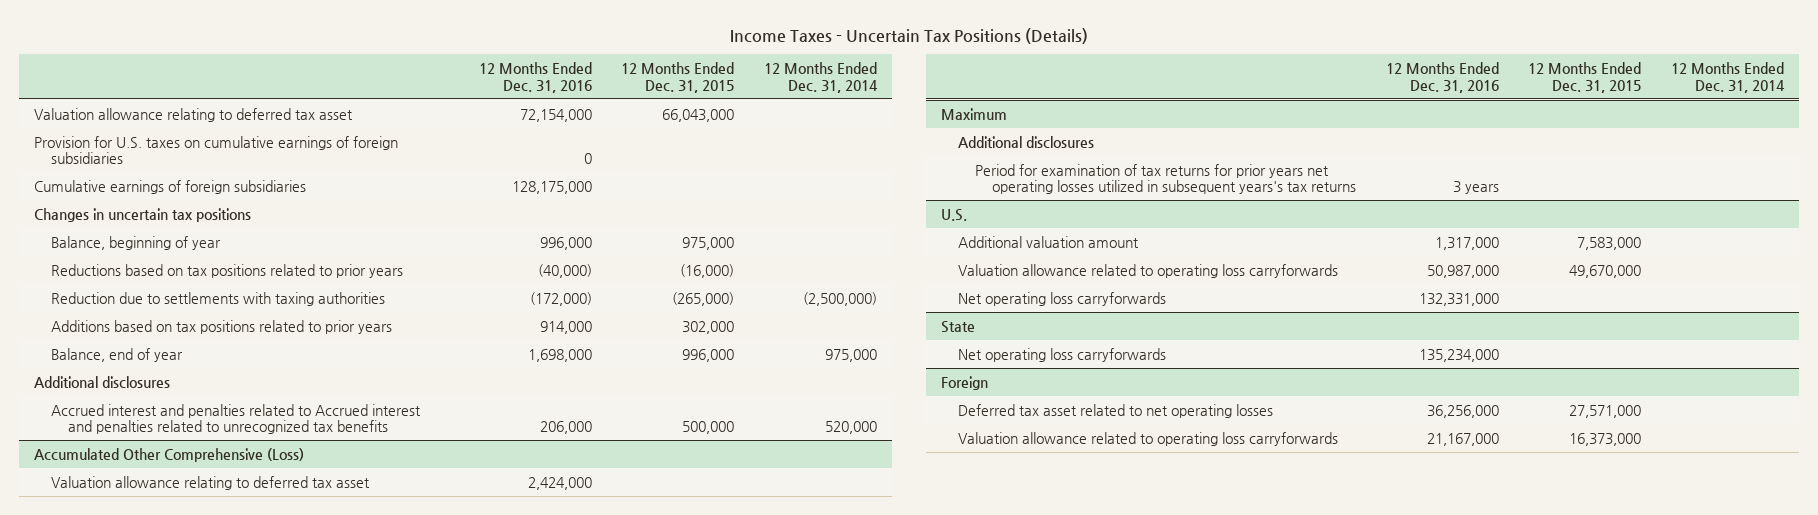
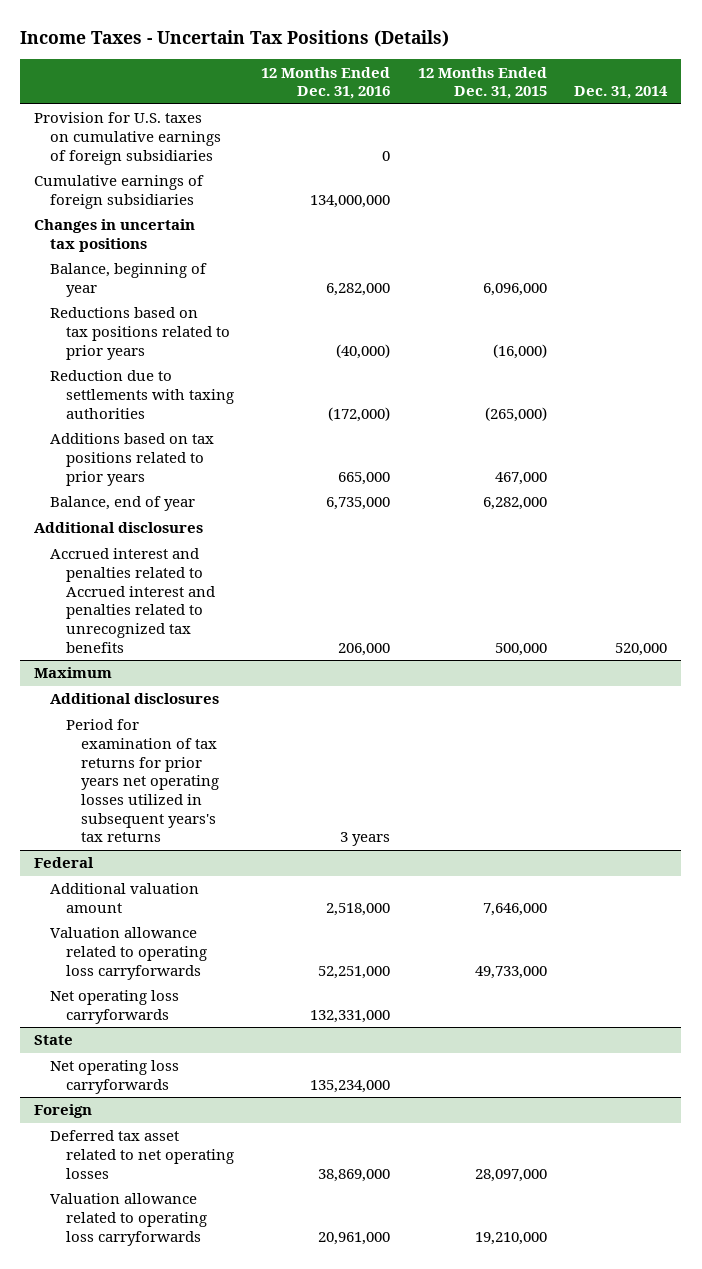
[764,62,879,93] 12 Months Ended Dec. 31, 2014 -> none
none -> [574,86,669,100] Dec. 31, 2014
[34,107,354,122] Valuation allowance relating to deferred tax asset -> none
[511,180,592,194] 128,175,000 -> [310,195,391,209] 134,000,000
[539,236,592,250] 996,000 -> [326,283,391,297] 6,282,000
[682,236,735,250] 975,000 -> [482,283,547,297] 6,096,000
[539,320,592,334] 914,000 -> [338,471,391,485] 665,000
[682,320,735,334] 302,000 -> [494,471,547,485] 467,000
[527,348,592,362] 1,698,000 -> [326,497,391,511] 6,735,000
[682,348,735,362] 996,000 -> [482,497,547,511] 6,282,000
[34,447,305,462] Accumulated Other Comprehensive (Loss) -> none
[51,475,371,490] Valuation allowance relating to deferred tax asset -> none
[940,208,967,221] U.S. -> [34,857,95,869] Federal
[1434,236,1499,250] 1,317,000 -> [326,903,391,917] 2,518,000
[1577,236,1642,250] 7,583,000 -> [482,903,547,917] 7,646,000
[1426,264,1499,278] 50,987,000 -> [318,965,391,979] 52,251,000
[1569,264,1642,278] 49,670,000 -> [474,965,547,979] 49,733,000
[1426,404,1499,418] 36,256,000 -> [318,1168,391,1182] 38,869,000
[1569,404,1642,418] 27,571,000 -> [474,1168,547,1182] 28,097,000
[1426,432,1499,446] 21,167,000 -> [318,1231,391,1245] 20,961,000
[1569,432,1642,446] 16,373,000 -> [474,1231,547,1245] 19,210,000

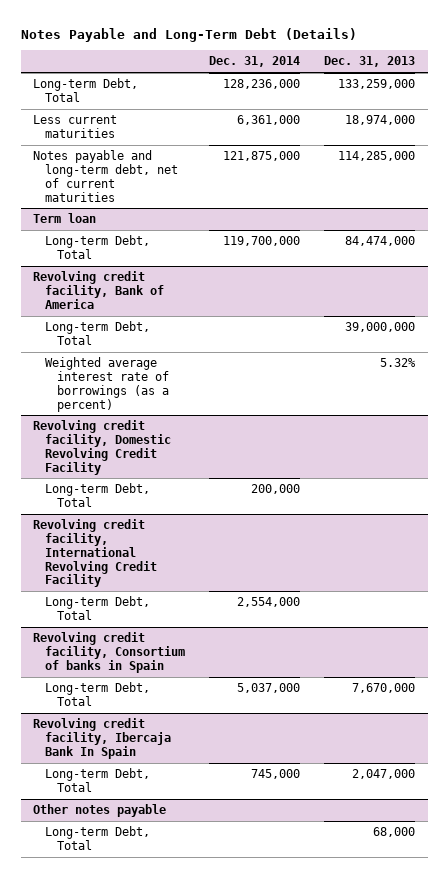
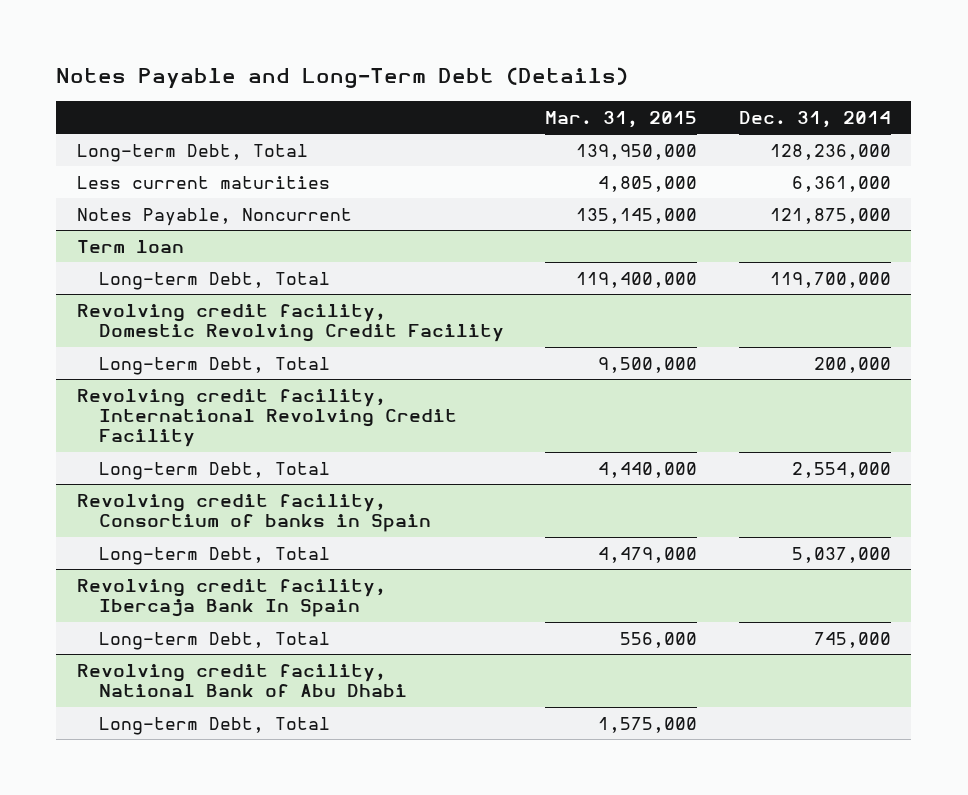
[324,56,416,68] Dec. 31, 2013 -> none
none -> [545,110,698,128] Mar. 31, 2015
[32,150,178,202] Notes payable and long-term debt, net of current maturities -> [76,207,352,226] Notes Payable, Noncurrent
[32,271,164,309] Revolving credit facility, Bank of America -> none
[44,321,150,345] Long-term Debt, Total -> none
[44,357,169,412] Weighted average interest rate of borrowings (as a percent) -> none
[32,804,166,818] Other notes payable -> none
none -> [76,663,408,698] Revolving credit facility, National Bank of Abu Dhabi

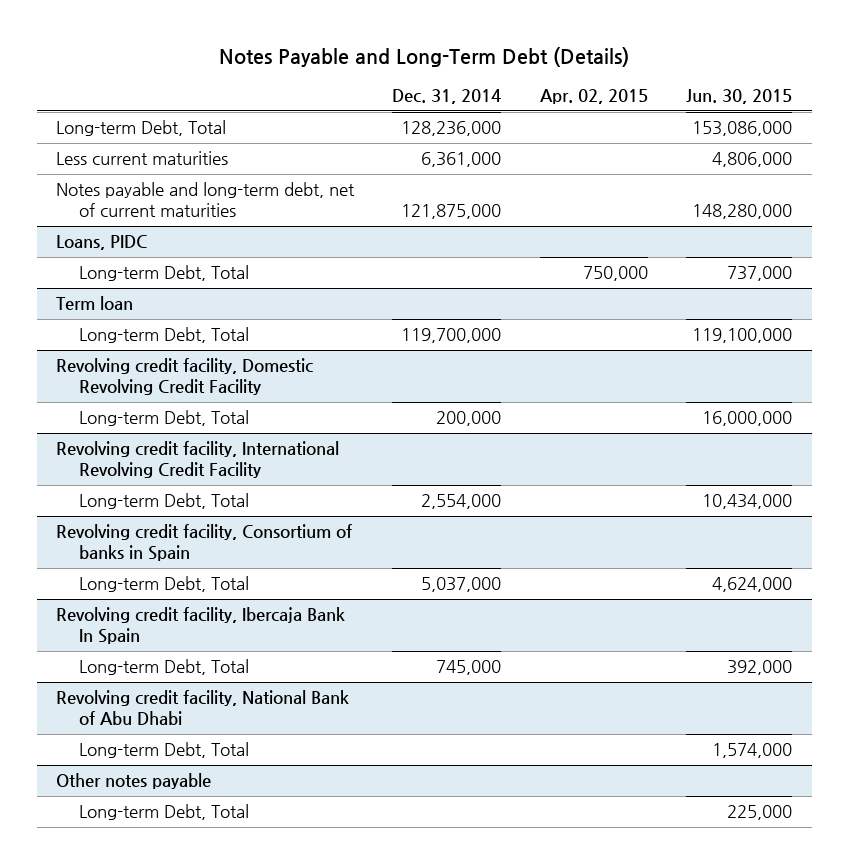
[545,110,698,128] Mar. 31, 2015 -> none
none -> [539,89,648,105] Apr. 02, 2015
none -> [686,89,793,105] Jun. 30, 2015
[76,207,352,226] Notes Payable, Noncurrent -> [56,182,356,218] Notes payable and long-term debt, net of current maturities
none -> [56,235,148,251] Loans, PIDC
none -> [78,265,249,282] Long-term Debt, Total
none -> [56,773,212,790] Other notes payable
none -> [78,804,249,821] Long-term Debt, Total

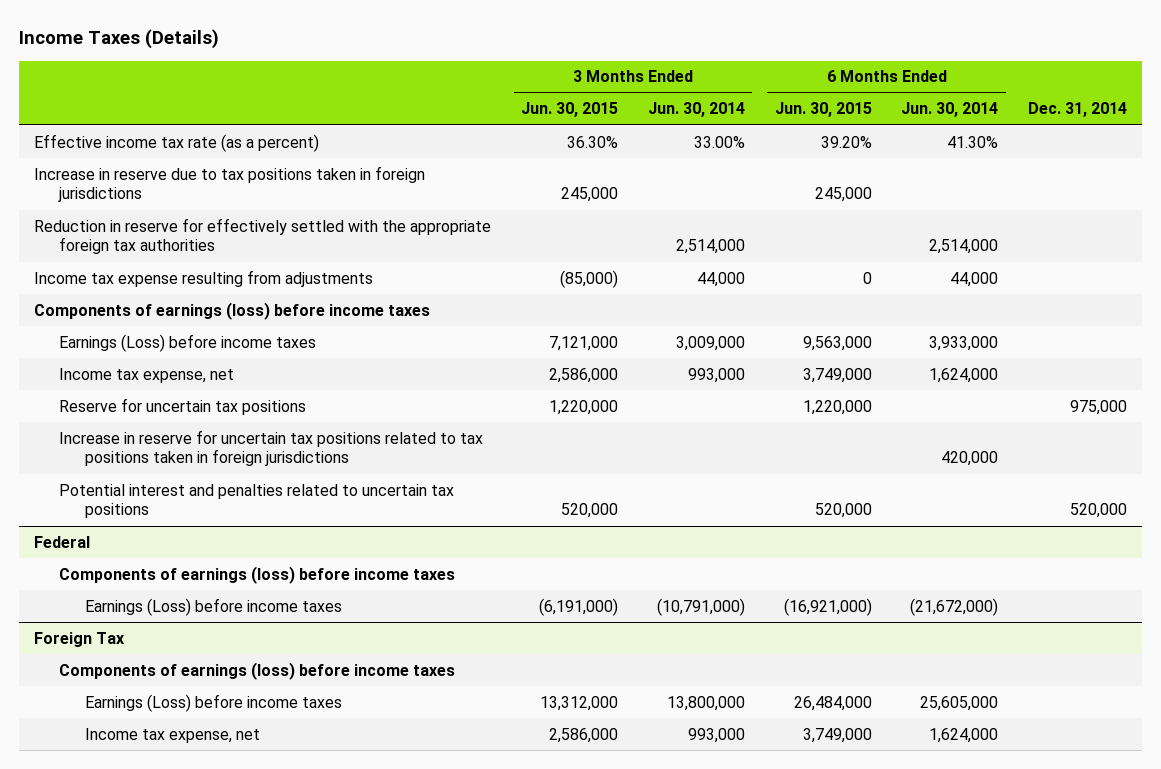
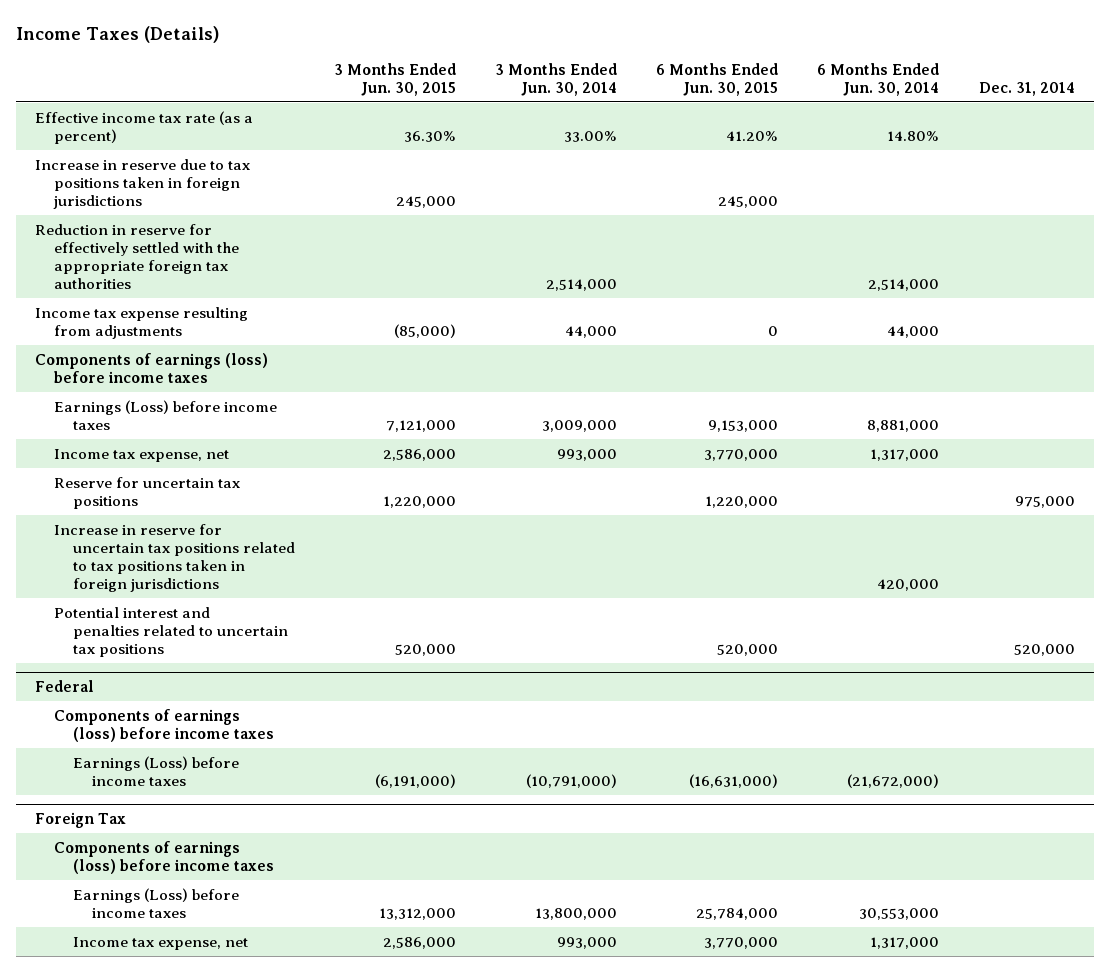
[820,135,872,148] 39.20% -> [726,130,779,141] 41.20%
[947,135,999,148] 41.30% -> [887,130,940,141] 14.80%
[802,335,872,351] 9,563,000 -> [708,419,779,432] 9,153,000
[929,335,999,351] 3,933,000 -> [867,419,940,432] 8,881,000
[802,367,872,383] 3,749,000 -> [704,448,779,461] 3,770,000
[929,367,999,383] 1,624,000 -> [870,448,940,461] 1,317,000
[783,597,872,616] (16,921,000) -> [689,773,779,788] (16,631,000)
[793,695,872,711] 26,484,000 -> [696,907,779,920] 25,784,000
[920,695,999,711] 25,605,000 -> [859,907,940,920] 30,553,000
[802,727,872,743] 3,749,000 -> [704,936,779,949] 3,770,000
[929,727,999,743] 1,624,000 -> [870,936,940,949] 1,317,000

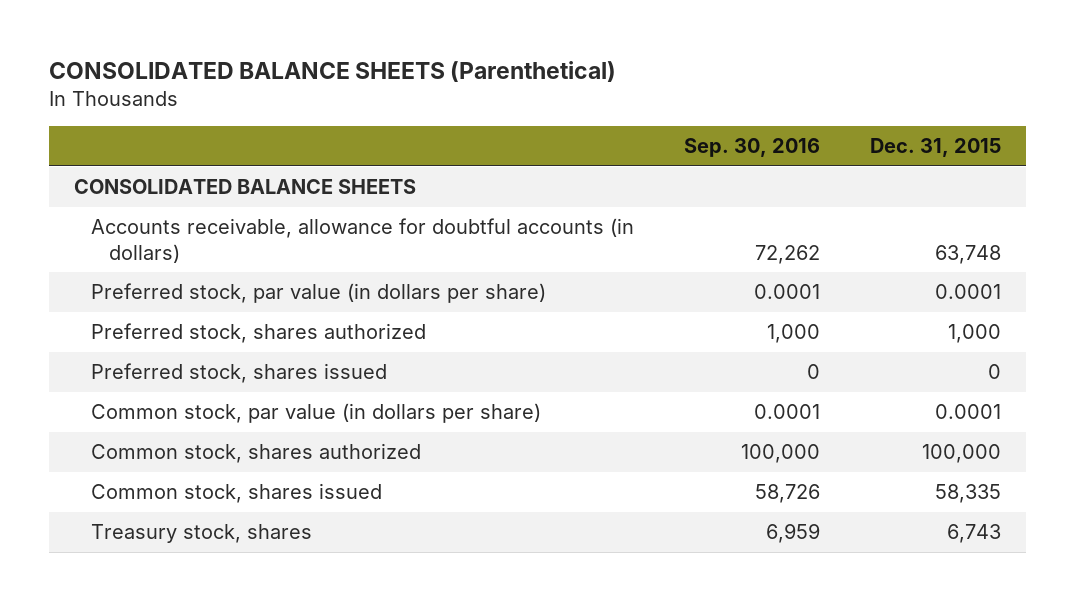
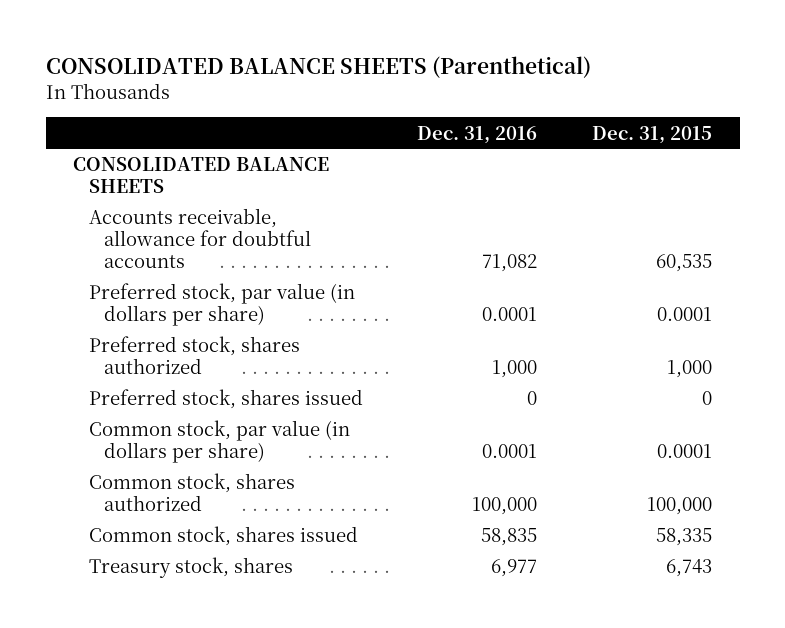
[684,138,821,158] Sep. 30, 2016 -> none
none -> [417,125,538,144] Dec. 31, 2016
[91,218,635,263] Accounts receivable, allowance for doubtful accounts (in dollars) -> [88,208,312,268] Accounts receivable, allowance for doubtful accounts
[935,244,1002,264] 63,748 -> [656,253,713,272] 60,535

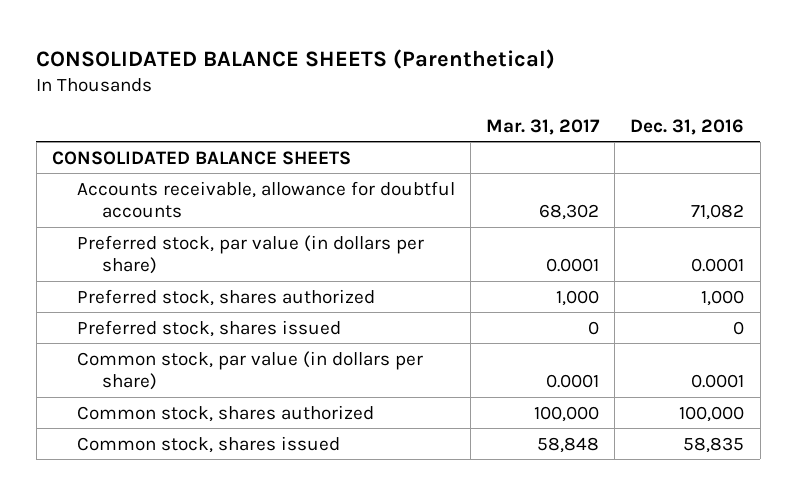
[592,125,713,144] Dec. 31, 2015 -> none
none -> [486,118,601,135] Mar. 31, 2017
[88,557,293,579] Treasury stock, shares -> none

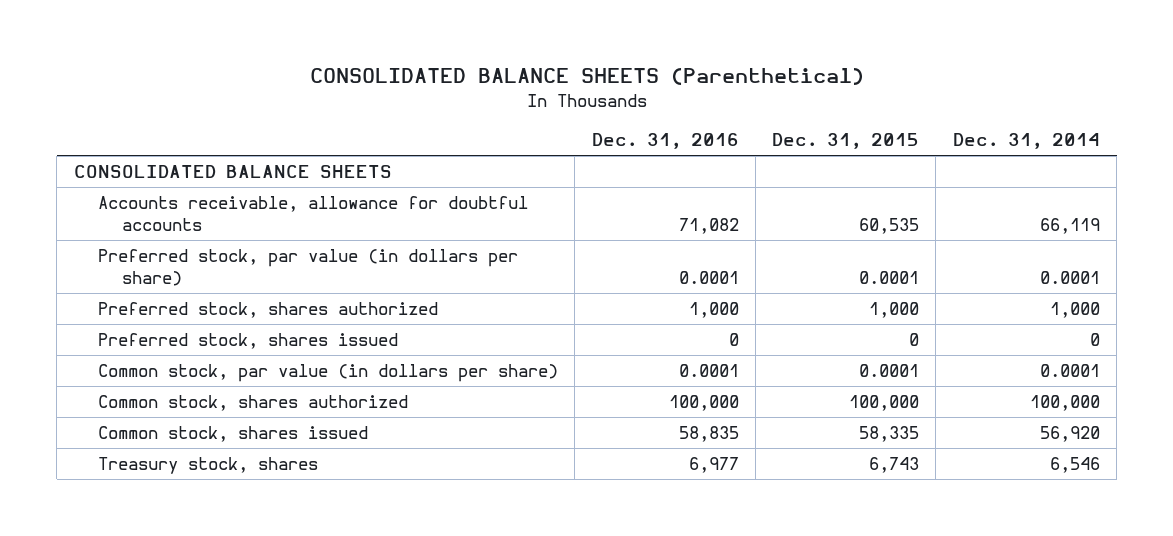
[486,118,601,135] Mar. 31, 2017 -> none
none -> [772,132,920,149] Dec. 31, 2015
none -> [952,132,1100,149] Dec. 31, 2014
none -> [97,457,318,475] Treasury stock, shares

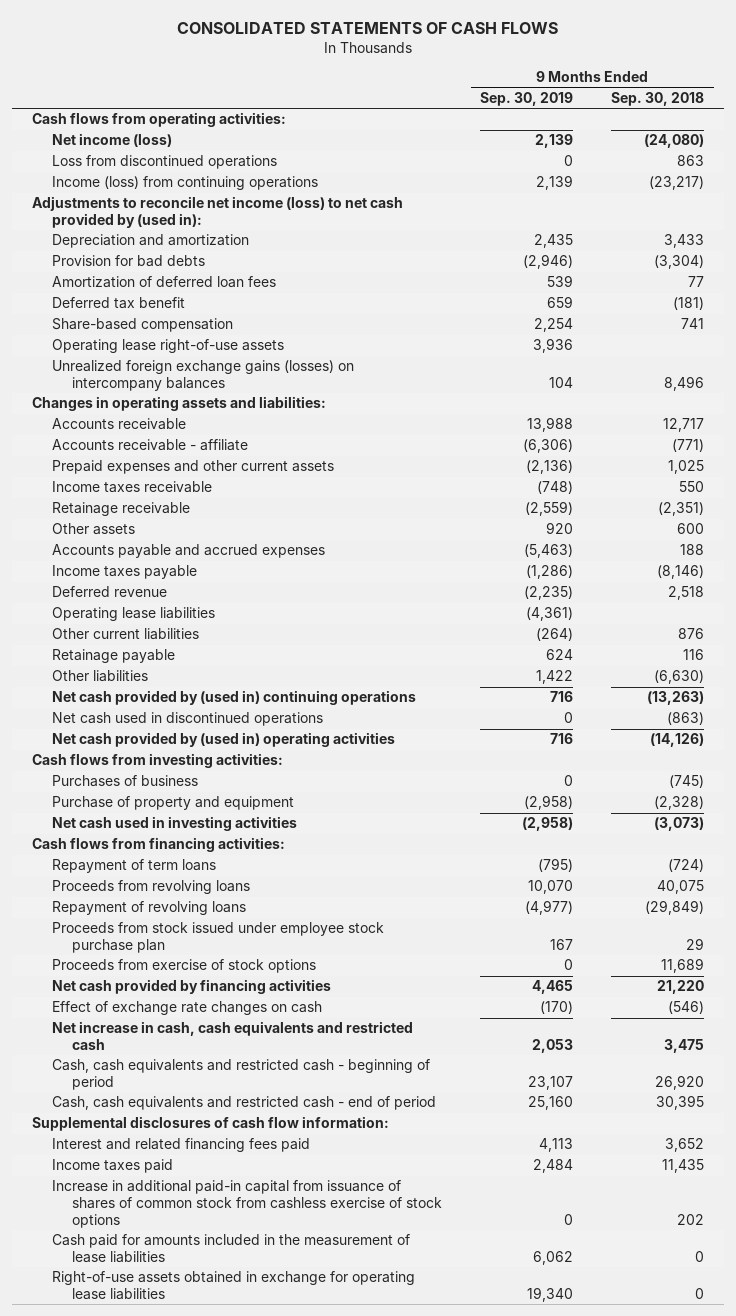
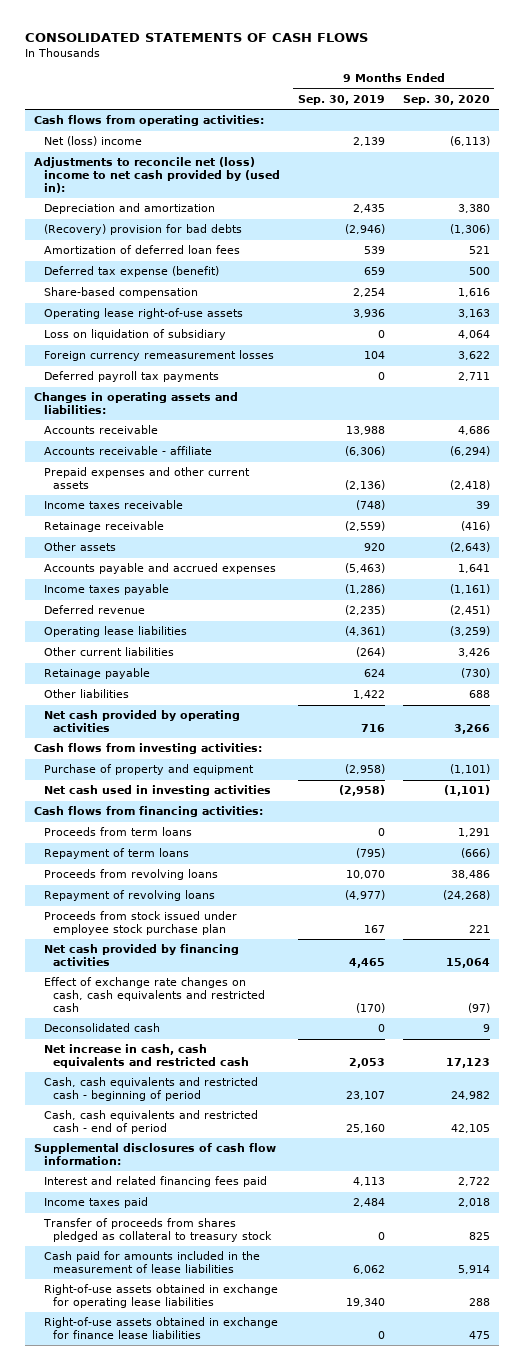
[611,92,705,107] Sep. 30, 2018 -> none
none -> [402,95,490,106] Sep. 30, 2020
[51,155,277,170] Loss from discontinued operations -> none
[51,176,318,191] Income (loss) from continuing operations -> none
[51,133,172,148] Net income (loss) -> [43,136,142,147] Net (loss) income
[31,196,403,229] Adjustments to reconcile net income (loss) to net cash provided by (used in): -> [34,157,280,193] Adjustments to reconcile net (loss) income to net cash provided by (used in):
[51,255,205,268] Provision for bad debts -> [43,224,242,236] (Recovery) provision for bad debts
[51,297,185,310] Deferred tax benefit -> [43,266,219,278] Deferred tax expense (benefit)
none -> [43,329,226,341] Loss on liquidation of subsidiary
[51,360,354,392] Unrealized foreign exchange gains (losses) on intercompany balances -> [43,350,274,362] Foreign currency remeasurement losses
none -> [43,371,219,383] Deferred payroll tax payments
[51,690,416,706] Net cash provided by (used in) continuing operations -> none
[51,712,323,727] Net cash used in discontinued operations -> none
[51,732,395,748] Net cash provided by (used in) operating activities -> [43,710,240,733] Net cash provided by operating activities
[51,775,198,788] Purchases of business -> none
none -> [43,827,192,837] Proceeds from term loans
[51,959,316,974] Proceeds from exercise of stock options -> none
[51,1001,322,1016] Effect of exchange rate changes on cash -> [43,977,266,1012] Effect of exchange rate changes on cash, cash equivalents and restricted cash
none -> [43,1023,160,1033] Deconsolidated cash
[51,1180,442,1228] Increase in additional paid-in capital from issuance of shares of common stock from cashless exercise of stock options -> none
none -> [42,1218,273,1243] Transfer of proceeds from shares pledged as collateral to treasury stock
none -> [43,1317,278,1340] Right-of-use assets obtained in exchange for finance lease liabilities

